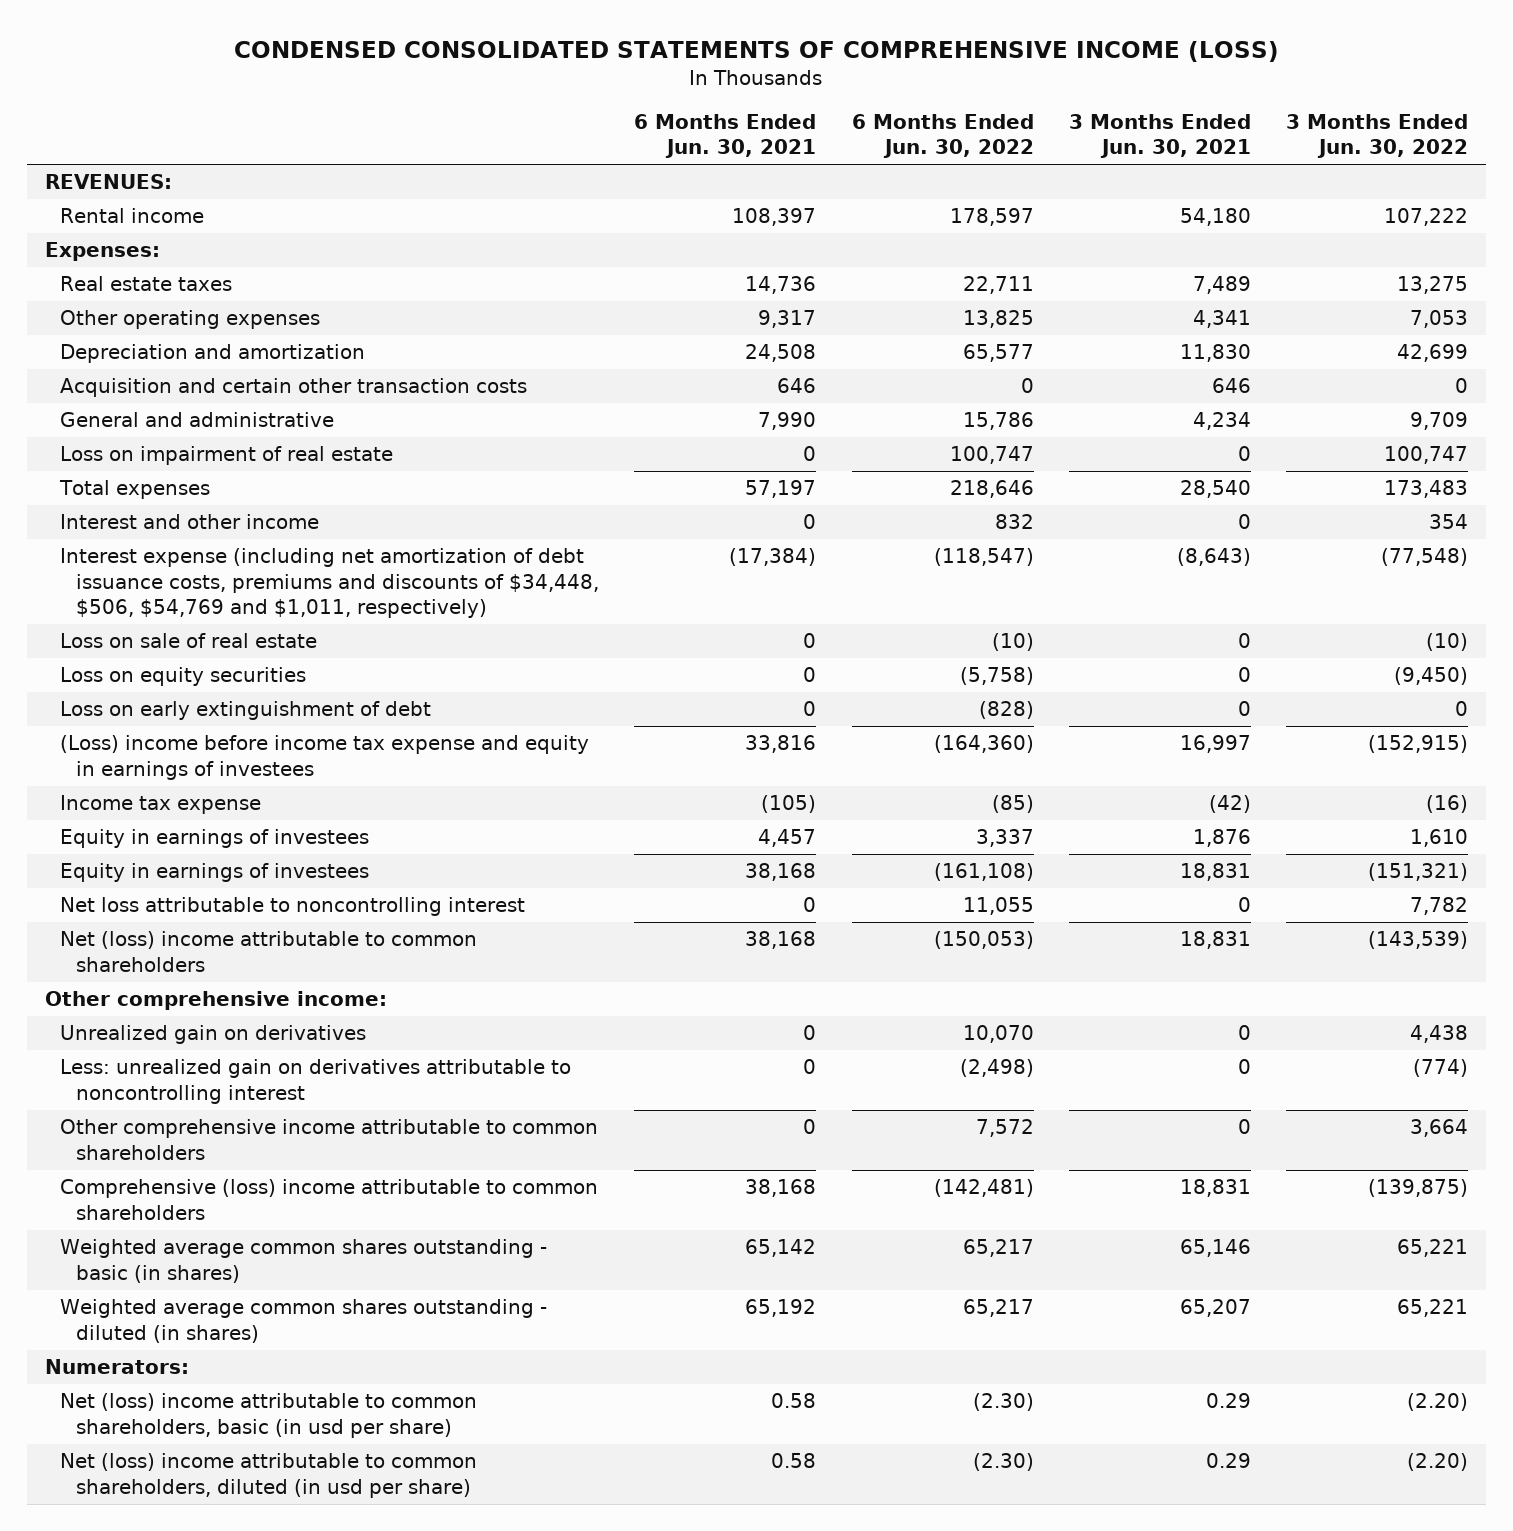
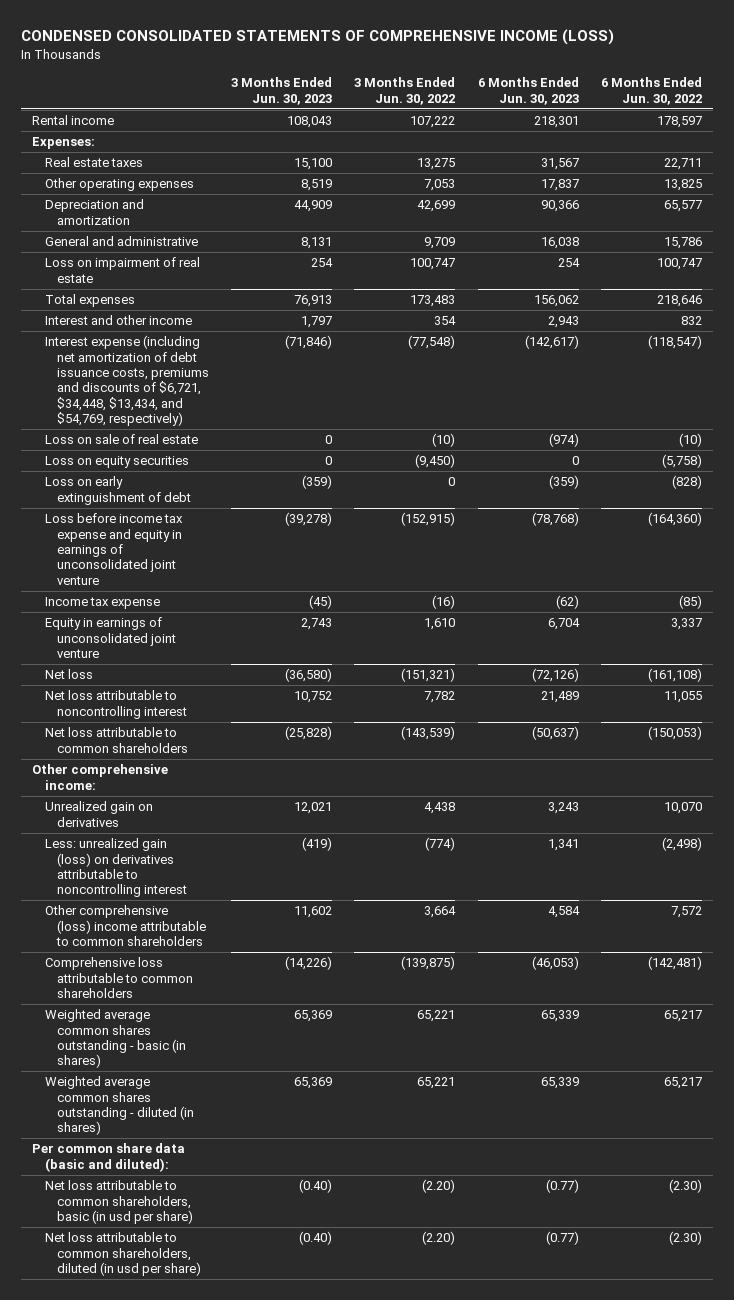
[634,114,817,159] 6 Months Ended Jun. 30, 2021 -> none
[1068,114,1251,159] 3 Months Ended Jun. 30, 2021 -> none
none -> [231,77,333,105] 3 Months Ended Jun. 30, 2023
none -> [477,77,579,105] 6 Months Ended Jun. 30, 2023
[44,174,172,190] REVENUES: -> none
[60,378,528,398] Acquisition and certain other transaction costs -> none
[60,548,600,619] Interest expense (including net amortization of debt issuance costs, premiums and discounts of $34,448, $506, $54,769 and $1,011, respectively) -> [44,335,209,426] Interest expense (including net amortization of debt issuance costs, premiums and discounts of $6,721, $34,448, $13,434, and $54,769, respectively)
[60,735,590,780] (Loss) income before income tax expense and equity in earnings of investees -> [44,513,183,585] Loss before income tax expense and equity in earnings of unconsolidated joint venture
[60,829,370,849] Equity in earnings of investees -> [44,617,176,658] Equity in earnings of unconsolidated joint venture
[60,863,370,883] Equity in earnings of investees -> [44,669,93,680] Net loss
[60,931,478,972] Net (loss) income attributable to common shareholders -> [44,727,188,753] Net loss attributable to common shareholders
[60,1059,572,1104] Less: unrealized gain on derivatives attributable to noncontrolling interest -> [44,838,187,898] Less: unrealized gain (loss) on derivatives attributable to noncontrolling interest
[60,1119,599,1160] Other comprehensive income attributable to common shareholders -> [44,905,206,946] Other comprehensive (loss) income attributable to common shareholders
[60,1179,599,1220] Comprehensive (loss) income attributable to common shareholders -> [44,957,193,998] Comprehensive loss attributable to common shareholders
[44,1359,189,1375] Numerators: -> [32,1143,186,1172] Per common share data (basic and diluted):
[60,1393,478,1438] Net (loss) income attributable to common shareholders, basic (in usd per share) -> [44,1180,193,1224] Net loss attributable to common shareholders, basic (in usd per share)
[60,1453,478,1498] Net (loss) income attributable to common shareholders, diluted (in usd per share) -> [44,1232,201,1276] Net loss attributable to common shareholders, diluted (in usd per share)

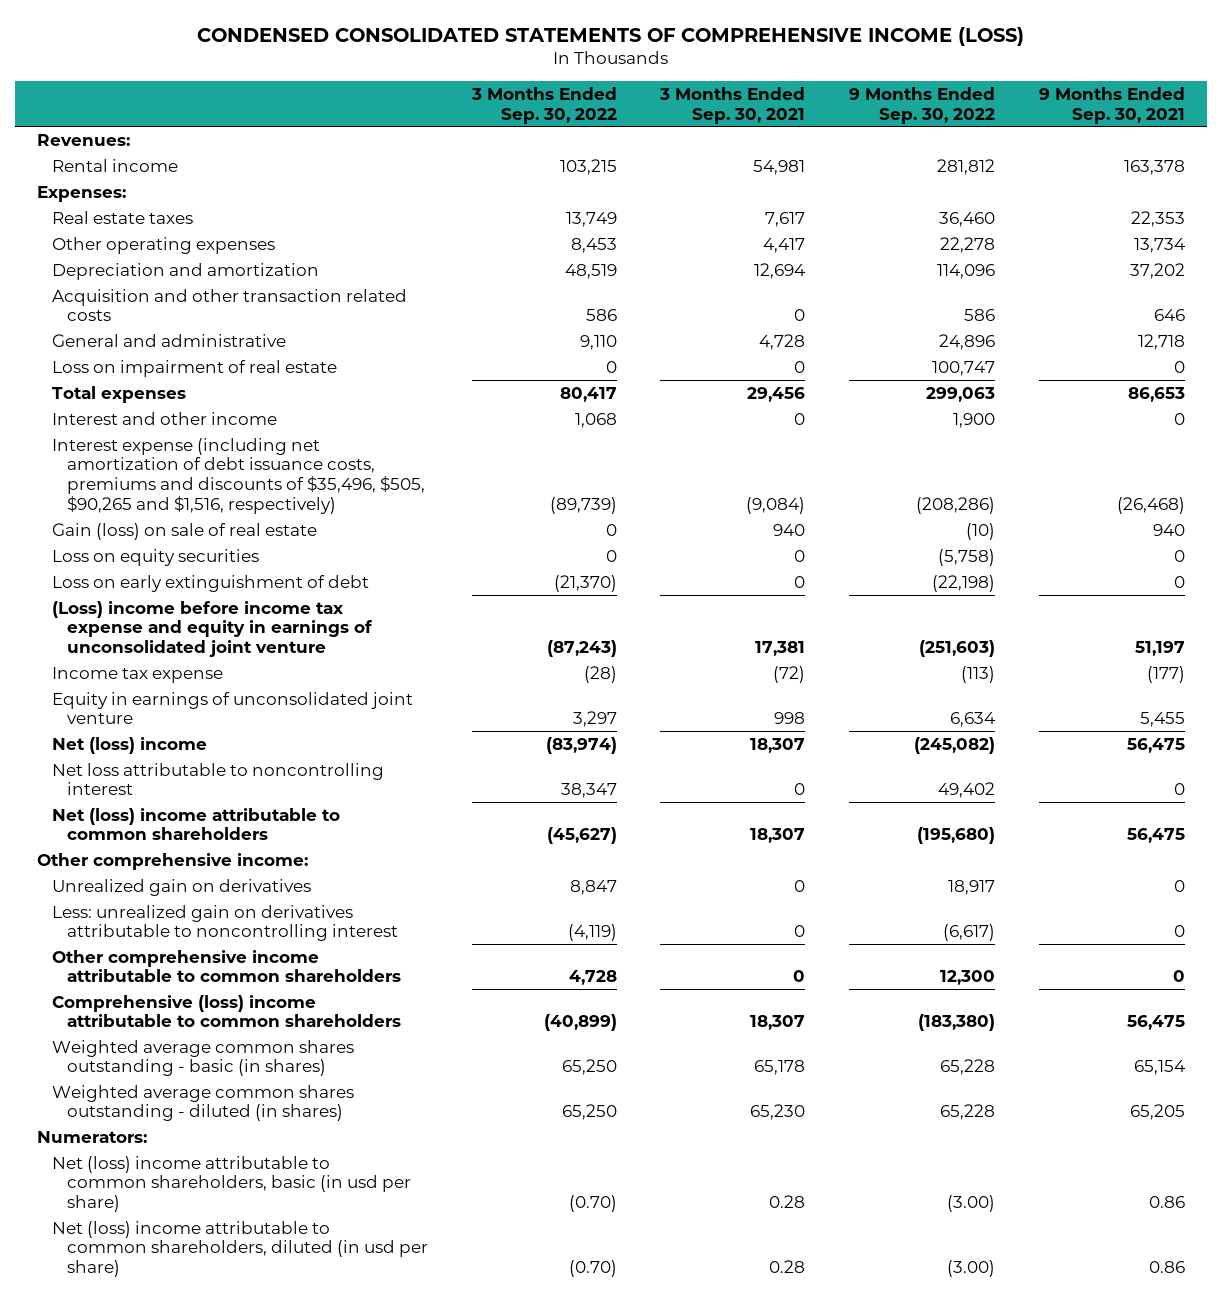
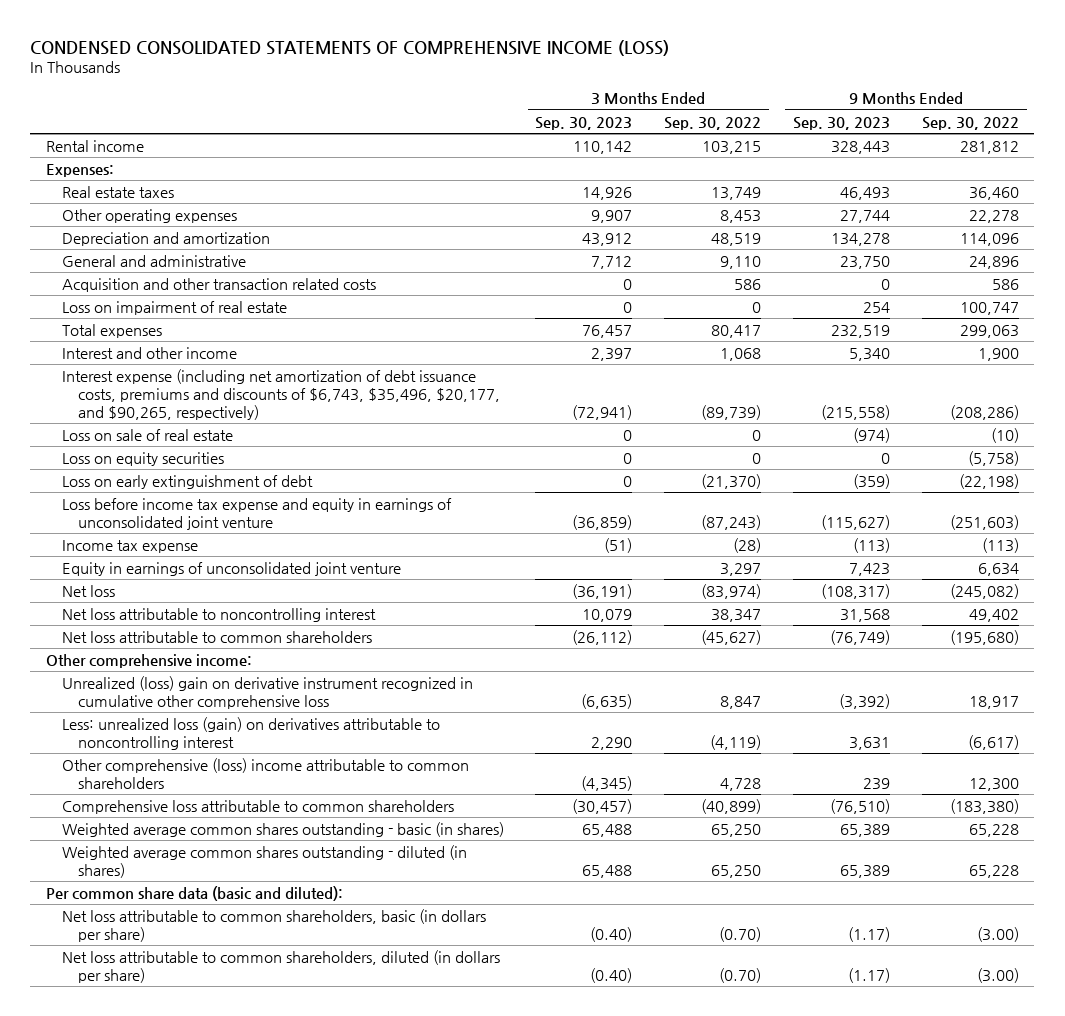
[659,86,806,124] 3 Months Ended Sep. 30, 2021 -> none
[1038,86,1185,124] 9 Months Ended Sep. 30, 2021 -> none
none -> [535,116,633,130] Sep. 30, 2023
none -> [792,116,890,130] Sep. 30, 2023
[37,133,131,146] Revenues: -> none
[52,288,408,322] Acquisition and other transaction related costs -> [61,277,376,292] Acquisition and other transaction related costs
[52,437,425,514] Interest expense (including net amortization of debt issuance costs, premiums and discounts of $35,496, $505, $90,265 and $1,516, respectively) -> [61,368,500,420] Interest expense (including net amortization of debt issuance costs, premiums and discounts of $6,743, $35,496, $20,177, and $90,265, respectively)
[52,522,318,540] Gain (loss) on sale of real estate -> [61,428,233,441] Loss on sale of real estate
[52,600,373,658] (Loss) income before income tax expense and equity in earnings of unconsolidated joint venture -> [61,497,452,530] Loss before income tax expense and equity in earnings of unconsolidated joint venture
[52,736,208,754] Net (loss) income -> [61,584,115,597] Net loss
[52,807,341,841] Net (loss) income attributable to common shareholders -> [61,630,372,643] Net loss attributable to common shareholders
[52,878,312,896] Unrealized gain on derivatives -> [61,675,473,709] Unrealized (loss) gain on derivative instrument recognized in cumulative other comprehensive loss
[52,904,398,942] Less: unrealized gain on derivatives attributable to noncontrolling interest -> [61,716,440,750] Less: unrealized loss (gain) on derivatives attributable to noncontrolling interest
[52,949,401,983] Other comprehensive income attributable to common shareholders -> [61,757,469,789] Other comprehensive (loss) income attributable to common shareholders
[52,994,401,1028] Comprehensive (loss) income attributable to common shareholders -> [61,799,454,814] Comprehensive loss attributable to common shareholders
[37,1130,148,1143] Numerators: -> [45,885,343,901] Per common share data (basic and diluted):
[52,1155,411,1213] Net (loss) income attributable to common shareholders, basic (in usd per share) -> [61,908,486,942] Net loss attributable to common shareholders, basic (in dollars per share)
[52,1220,428,1278] Net (loss) income attributable to common shareholders, diluted (in usd per share) -> [61,949,500,983] Net loss attributable to common shareholders, diluted (in dollars per share)

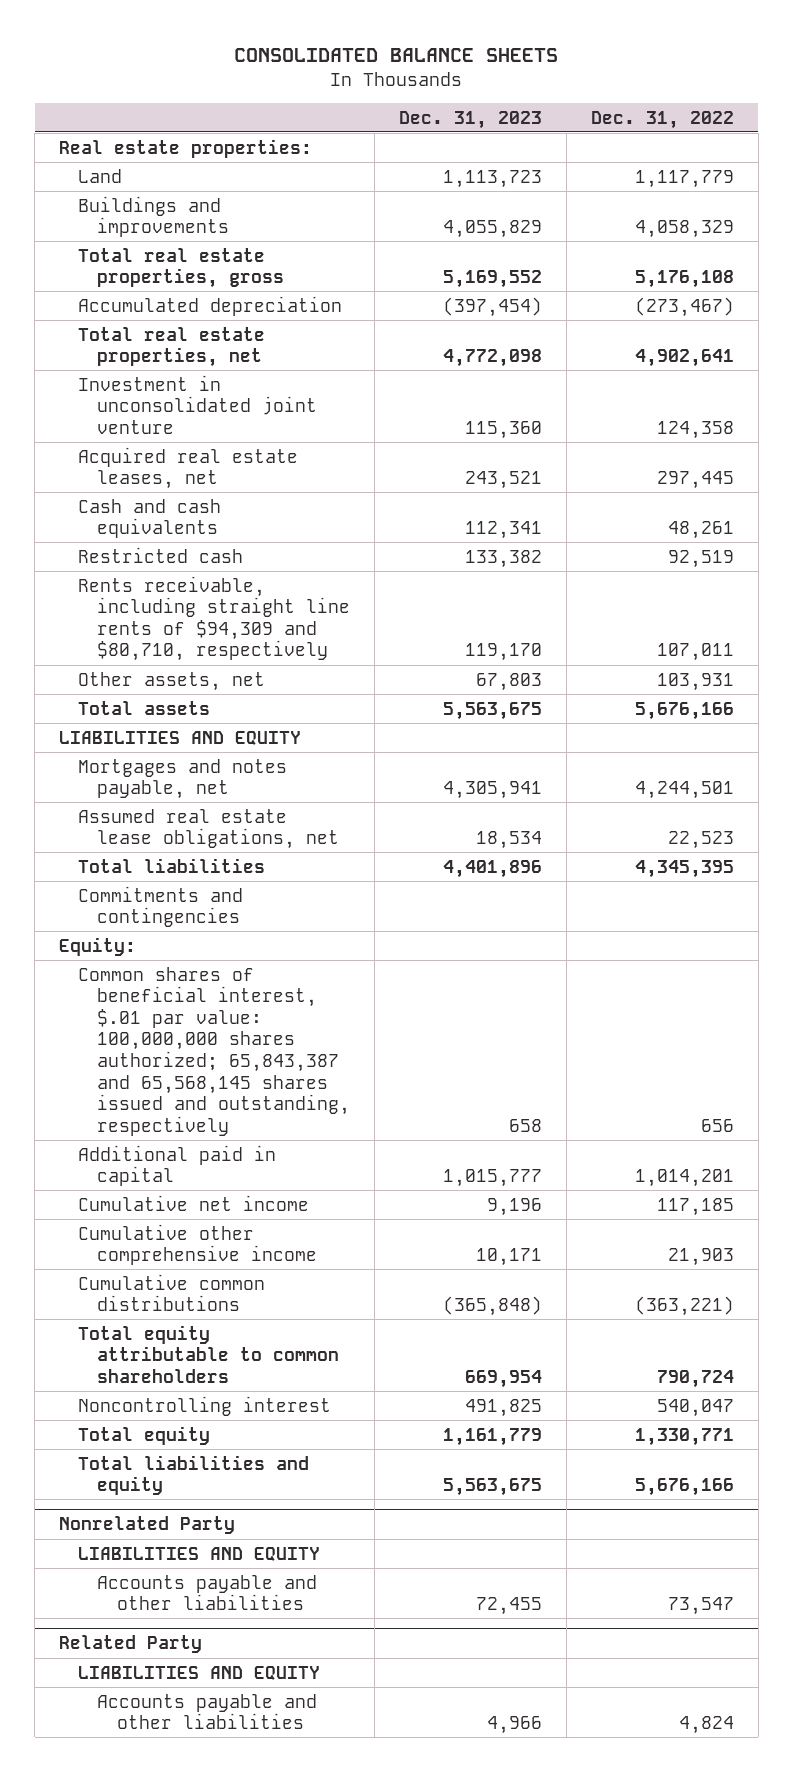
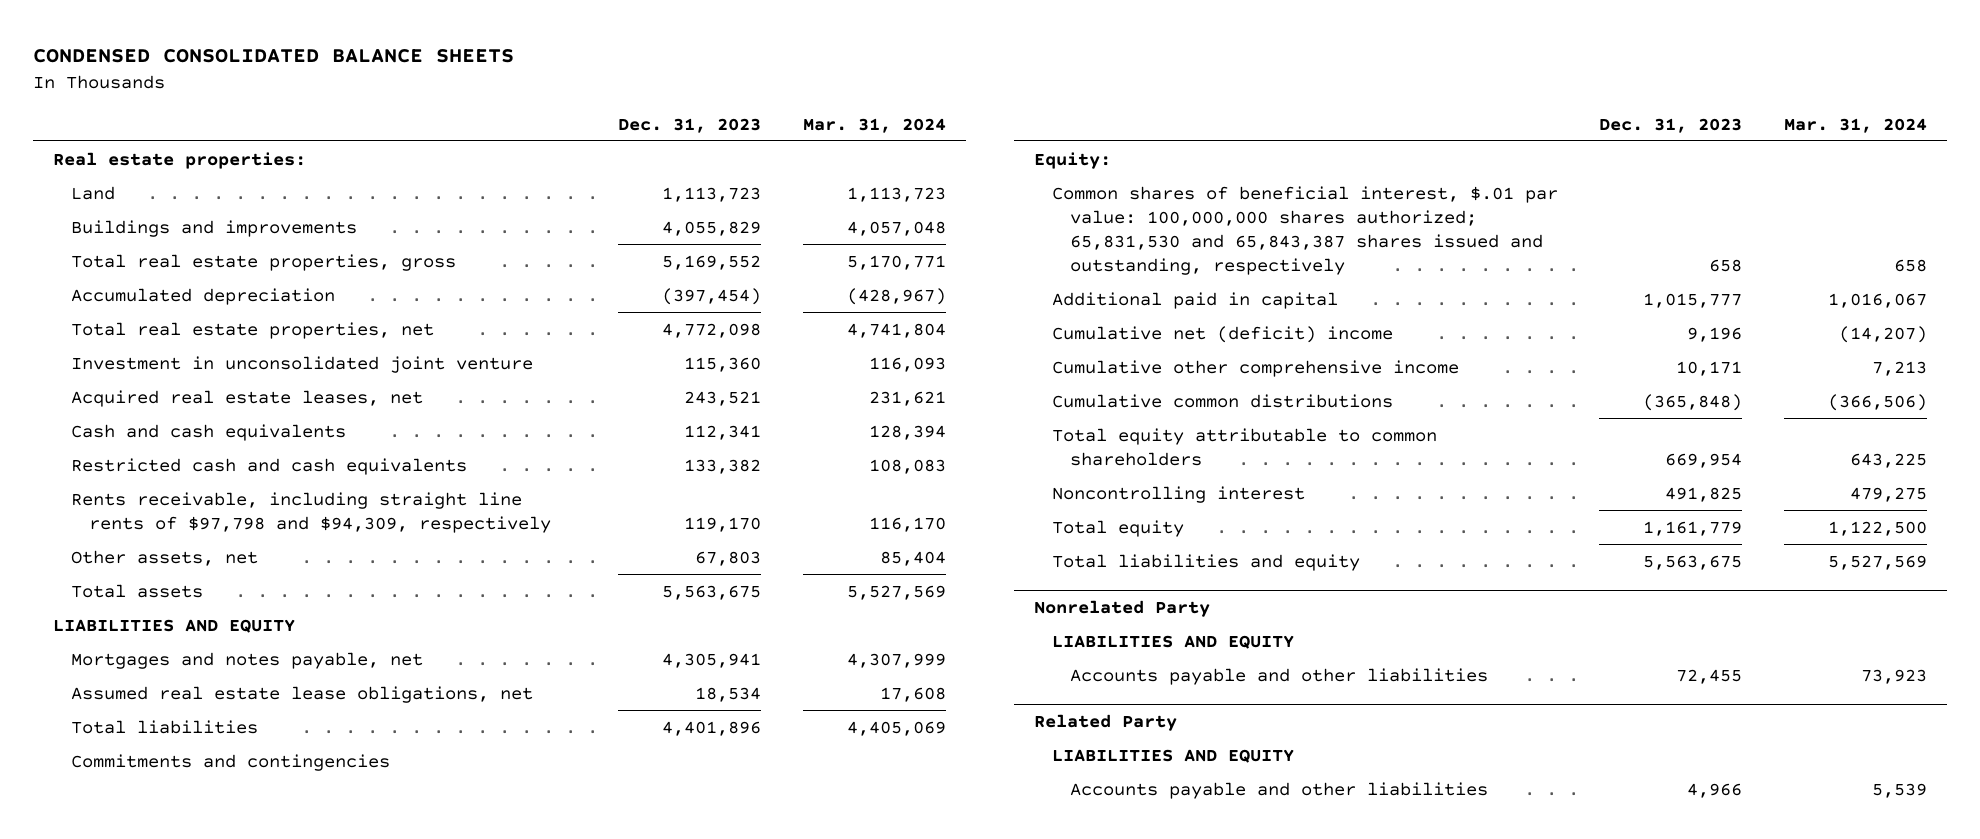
[234,47,559,62] CONSOLIDATED BALANCE SHEETS -> [32,49,514,64] CONDENSED CONSOLIDATED BALANCE SHEETS
[590,110,734,129] Dec. 31, 2022 -> none
none -> [802,117,946,133] Mar. 31, 2024
[78,546,244,563] Restricted cash -> [70,457,467,475] Restricted cash and cash equivalents
[78,575,351,662] Rents receivable, including straight line rents of $94,309 and $80,710, respectively -> [70,491,551,533] Rents receivable, including straight line rents of $97,798 and $94,309, respectively
[78,966,351,1136] Common shares of beneficial interest, $.01 par value: 100,000,000 shares authorized; 65,843,387 and 65,568,145 shares issued and outstanding, respectively -> [1052,185,1559,275] Common shares of beneficial interest, $.01 par value: 100,000,000 shares authorized; 65,831,530 and 65,843,387 shares issued and outstanding, respectively
[78,1194,310,1211] Cumulative net income -> [1052,325,1394,343] Cumulative net (deficit) income

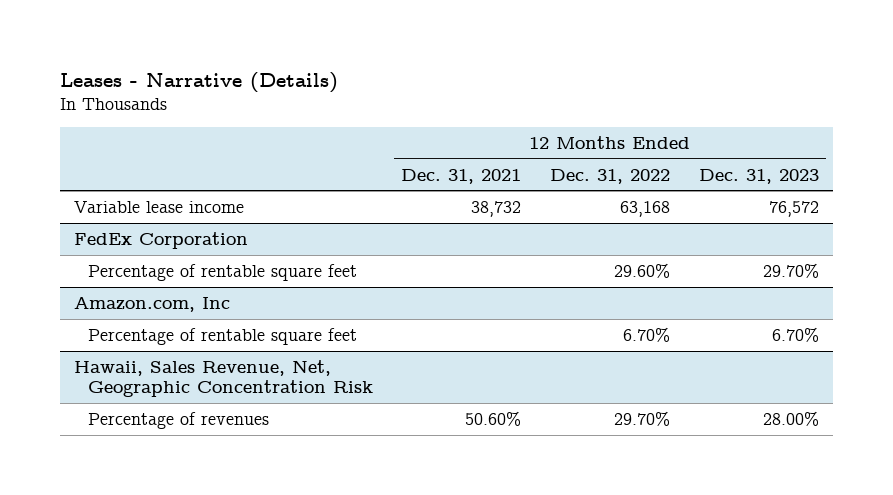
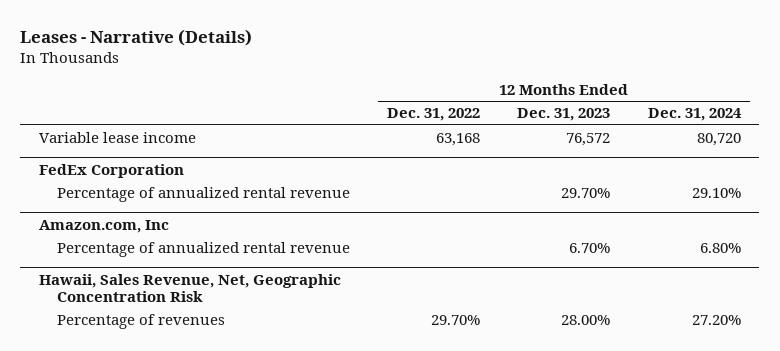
[401,168,522,184] Dec. 31, 2021 -> none
none -> [647,108,742,122] Dec. 31, 2024
[87,263,357,281] Percentage of rentable square feet -> none
none -> [56,186,350,202] Percentage of annualized rental revenue
[87,327,357,345] Percentage of rentable square feet -> none
none -> [56,241,350,257] Percentage of annualized rental revenue

